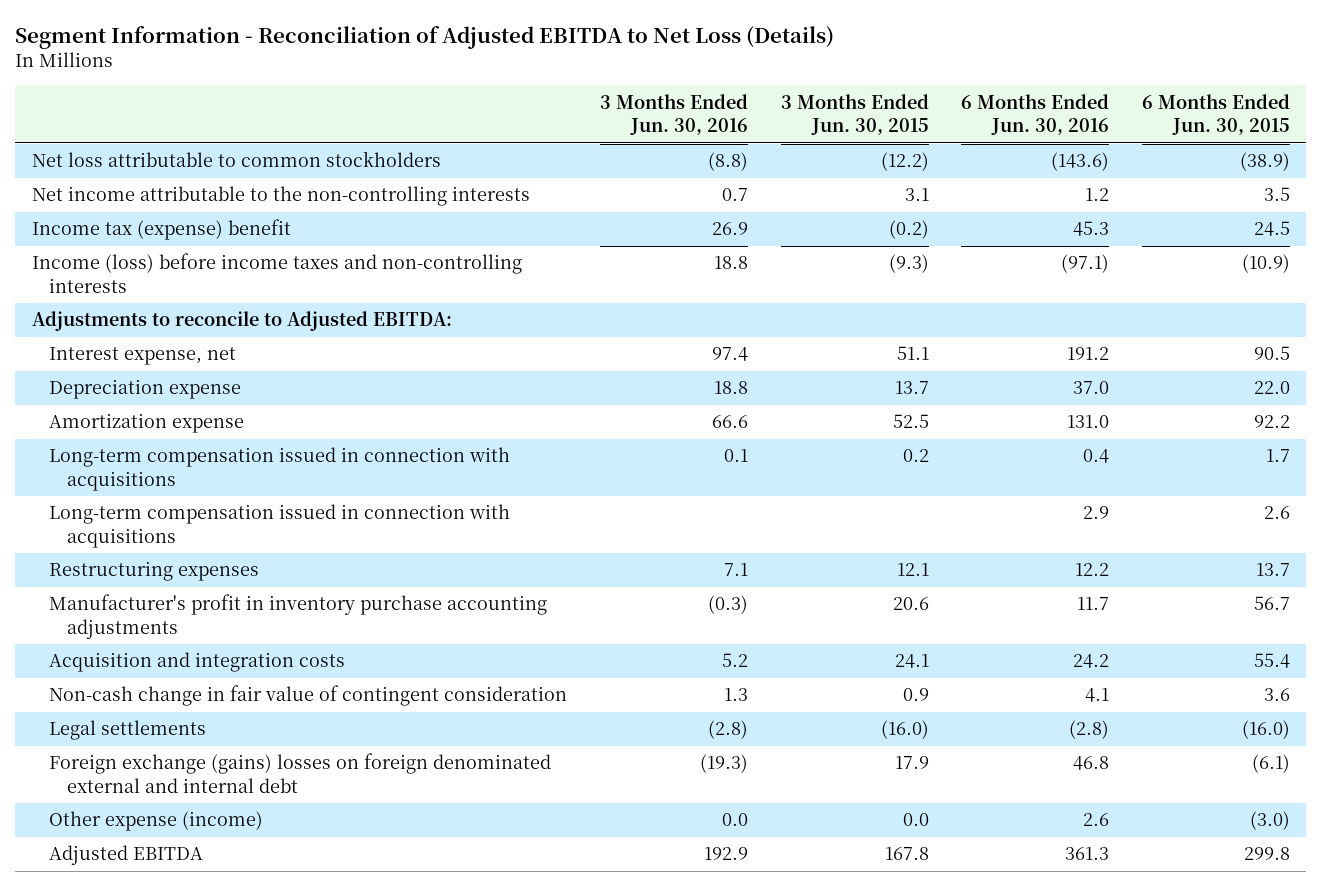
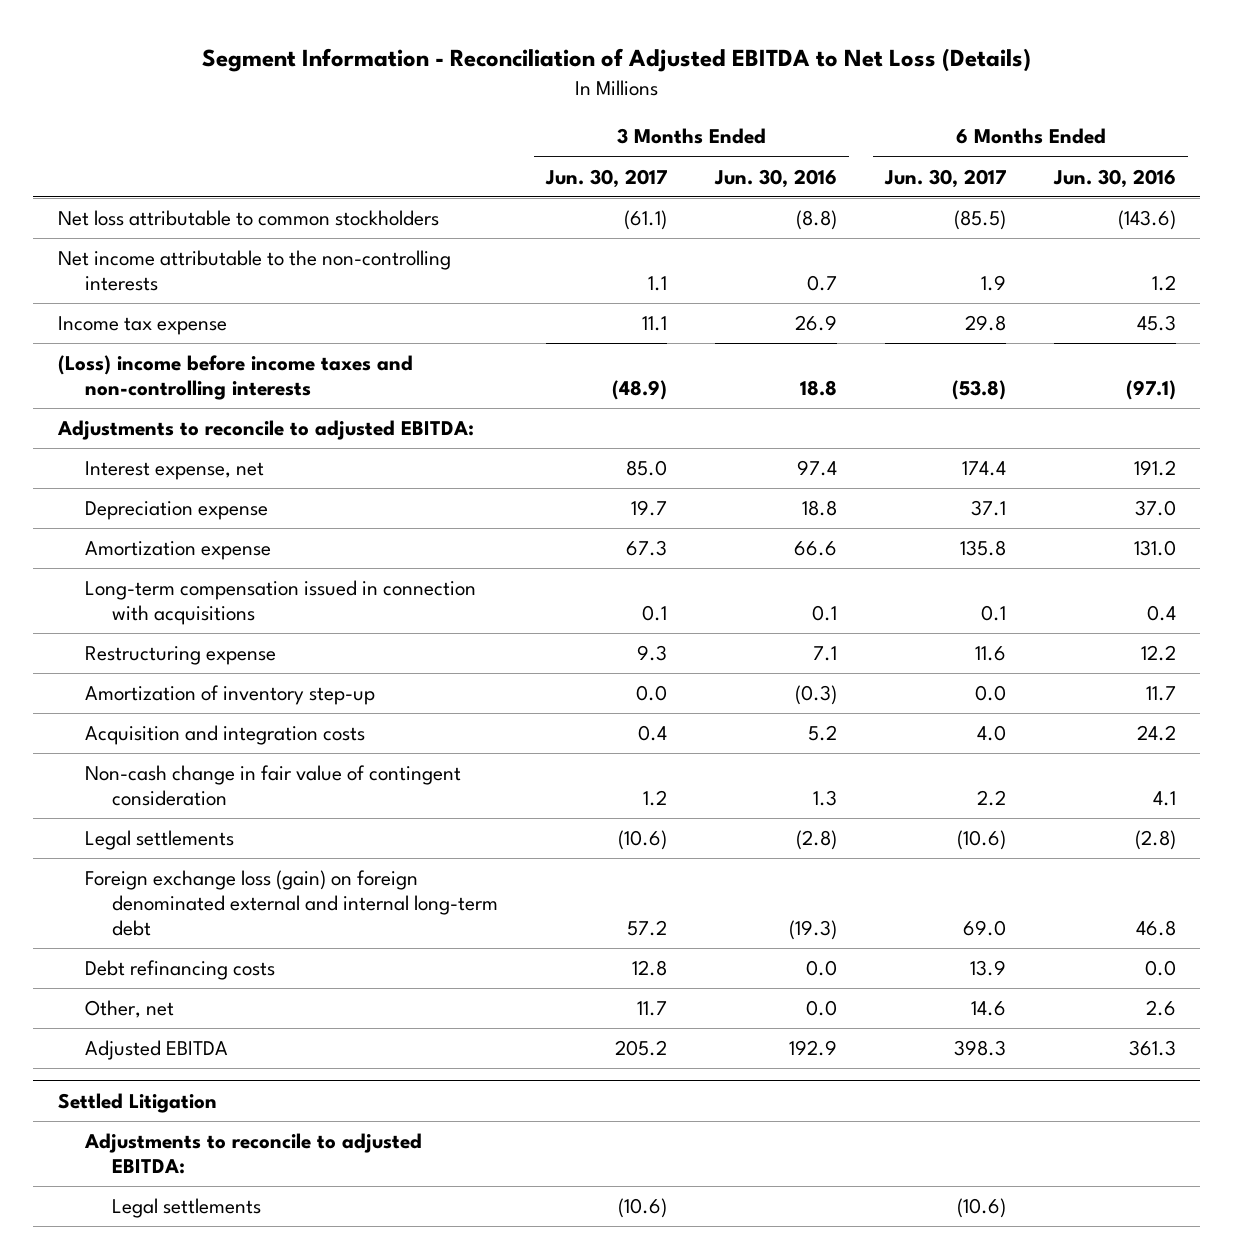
[780,93,929,136] 3 Months Ended Jun. 30, 2015 -> none
[1142,93,1291,136] 6 Months Ended Jun. 30, 2015 -> none
none -> [544,168,667,188] Jun. 30, 2017
none -> [884,168,1007,188] Jun. 30, 2017
[31,219,291,241] Income tax (expense) benefit -> [57,316,227,336] Income tax expense
[31,253,522,293] Income (loss) before income taxes and non-controlling interests -> [57,355,413,401] (Loss) income before income taxes and non-controlling interests
[31,311,452,332] Adjustments to reconcile to Adjusted EBITDA: -> [56,420,474,441] Adjustments to reconcile to adjusted EBITDA:
[49,504,511,548] Long-term compensation issued in connection with acquisitions -> none
[49,561,260,582] Restructuring expenses -> [84,646,276,666] Restructuring expense
[49,594,548,639] Manufacturer's profit in inventory purchase accounting adjustments -> [84,685,375,706] Amortization of inventory step-up
[49,753,552,793] Foreign exchange (gains) losses on foreign denominated external and internal debt -> [84,870,498,936] Foreign exchange loss (gain) on foreign denominated external and internal long-term debt
none -> [84,960,275,981] Debt refinancing costs
[49,811,264,832] Other expense (income) -> [84,1000,174,1019] Other, net
none -> [57,1092,217,1113] Settled Litigation
none -> [83,1133,422,1175] Adjustments to reconcile to adjusted EBITDA:
none -> [111,1198,261,1219] Legal settlements

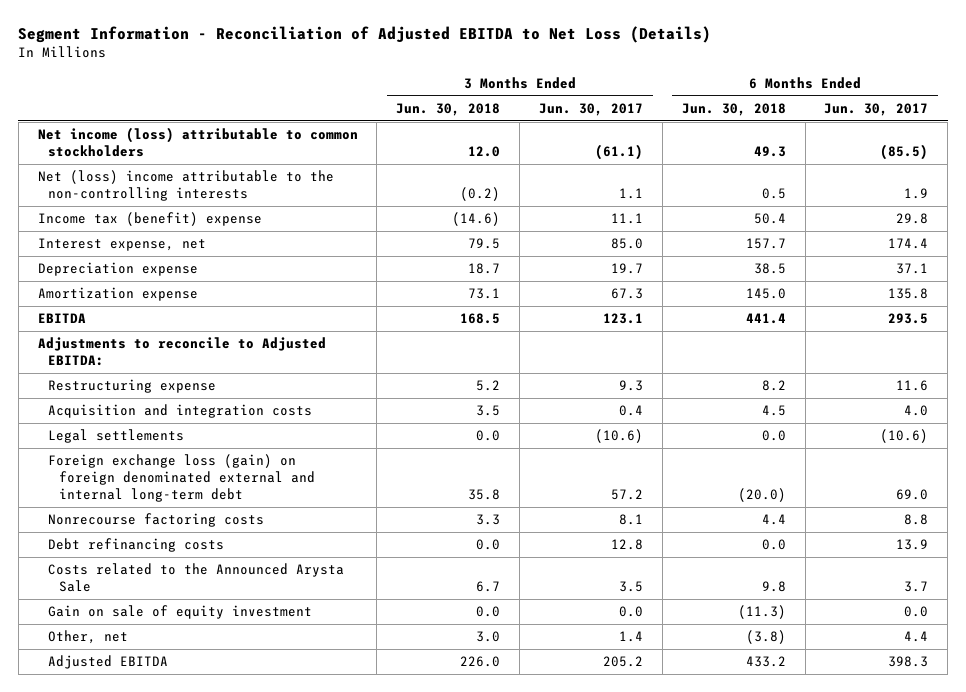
[714,168,838,188] Jun. 30, 2016 -> none
[1053,168,1177,188] Jun. 30, 2016 -> none
none -> [396,102,501,116] Jun. 30, 2018
none -> [681,102,786,116] Jun. 30, 2018
[57,355,413,401] (Loss) income before income taxes and non-controlling interests -> none
[56,420,474,441] Adjustments to reconcile to adjusted EBITDA: -> none
[57,210,439,227] Net loss attributable to common stockholders -> [37,127,358,157] Net income (loss) attributable to common stockholders
[57,250,451,292] Net income attributable to the non-controlling interests -> [37,170,334,201] Net (loss) income attributable to the non-controlling interests
[57,316,227,336] Income tax expense -> [37,212,262,227] Income tax (benefit) expense
[84,580,476,626] Long-term compensation issued in connection with acquisitions -> none
none -> [37,313,86,324] EBITDA
none -> [37,337,326,366] Adjustments to reconcile to Adjusted EBITDA:
[84,685,375,706] Amortization of inventory step-up -> none
[84,765,461,807] Non-cash change in fair value of contingent consideration -> none
none -> [48,513,265,528] Nonrecourse factoring costs
none -> [48,563,345,592] Costs related to the Announced Arysta Sale
none -> [48,605,313,620] Gain on sale of equity investment
[636,1001,667,1017] 11.7 -> [619,631,644,643] 1.4
[971,1001,1007,1017] 14.6 -> [904,631,929,643] 4.4
[57,1092,217,1113] Settled Litigation -> none
[83,1133,422,1175] Adjustments to reconcile to adjusted EBITDA: -> none
[111,1198,261,1219] Legal settlements -> none

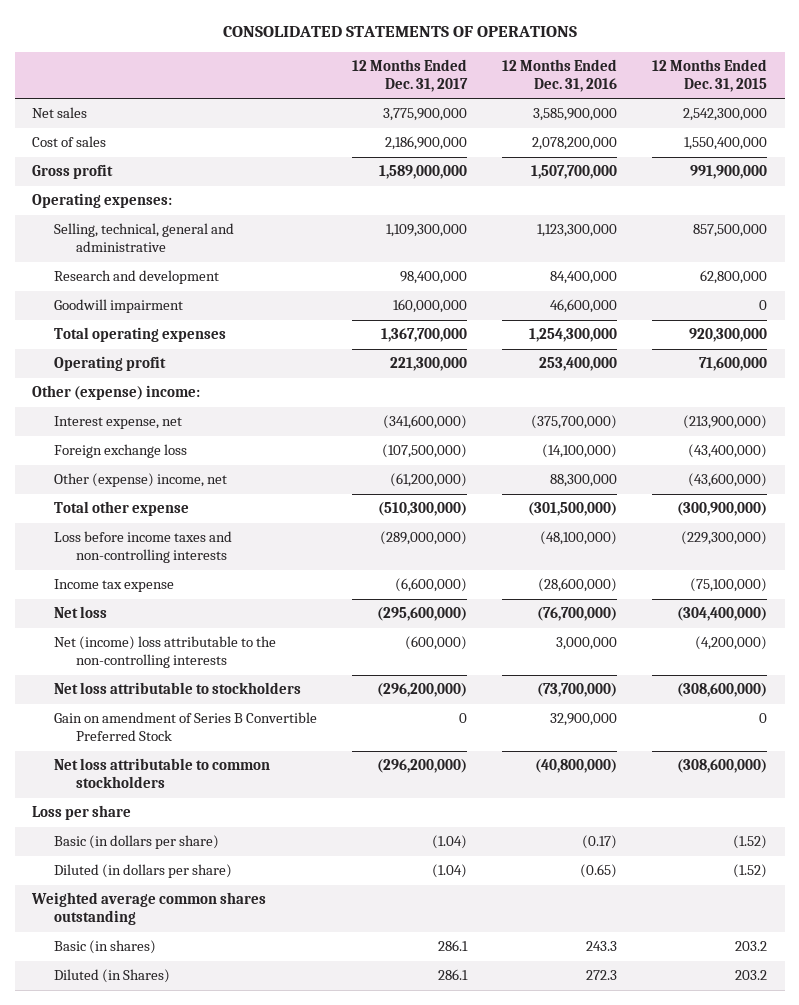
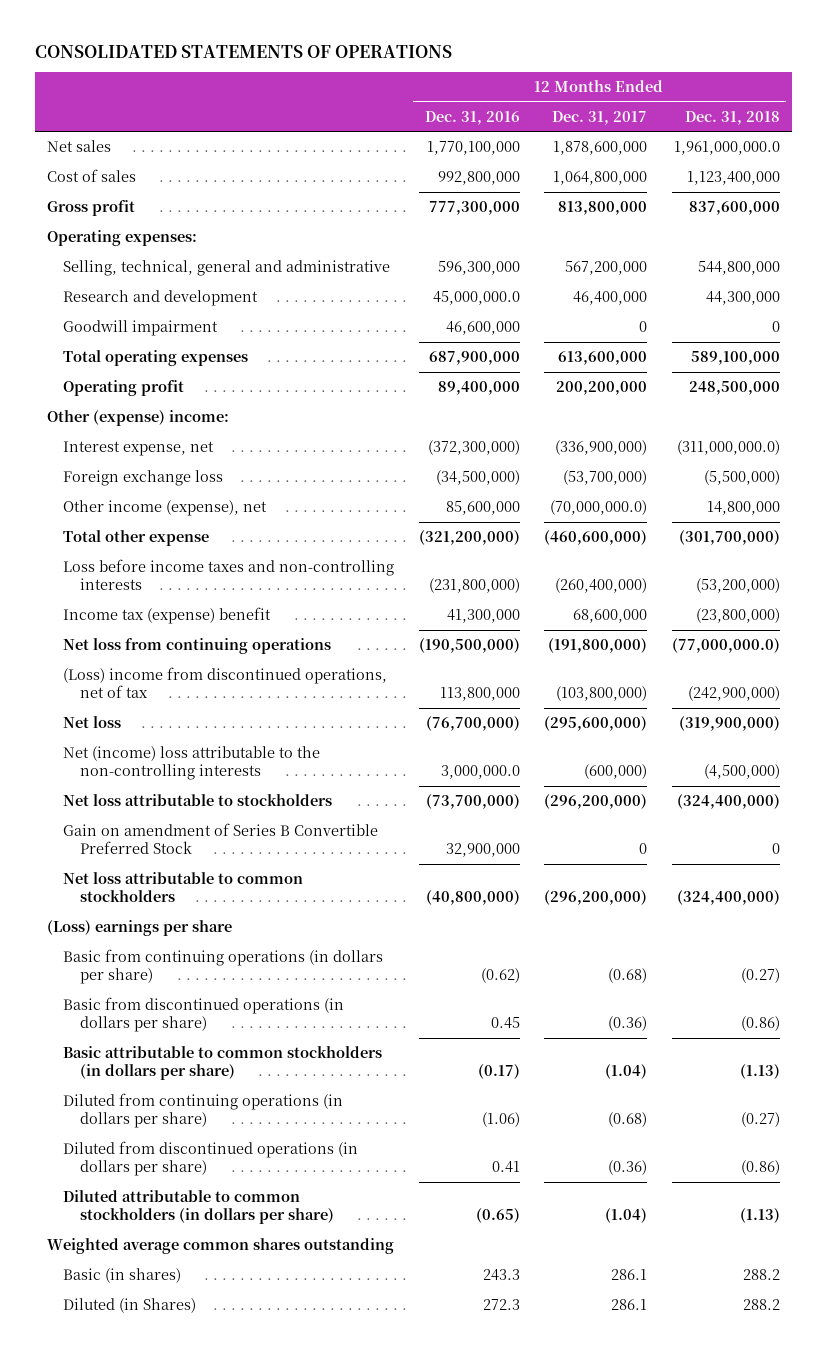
[652,59,768,92] 12 Months Ended Dec. 31, 2015 -> none
none -> [685,111,781,126] Dec. 31, 2018
[383,108,468,122] 3,775,900,000 -> [553,141,648,156] 1,878,600,000
[533,108,618,122] 3,585,900,000 -> [426,141,520,156] 1,770,100,000
[385,136,468,151] 2,186,900,000 -> [553,171,648,186] 1,064,800,000
[532,137,618,151] 2,078,200,000 -> [437,171,520,186] 992,800,000
[379,165,468,180] 1,589,000,000 -> [558,201,648,216] 813,800,000
[531,165,618,180] 1,507,700,000 -> [428,201,520,216] 777,300,000
[386,224,468,238] 1,109,300,000 -> [565,261,648,276] 567,200,000
[537,224,618,238] 1,123,300,000 -> [437,261,520,276] 596,300,000
[400,271,468,285] 98,400,000 -> [573,291,648,306] 46,400,000
[550,271,618,285] 84,400,000 -> [432,291,520,306] 45,000,000.0
[393,299,468,314] 160,000,000 -> [639,321,648,333] 0
[381,328,468,343] 1,367,700,000 -> [558,351,648,366] 613,600,000
[529,328,618,343] 1,254,300,000 -> [428,351,520,366] 687,900,000
[390,357,468,372] 221,300,000 -> [556,381,648,396] 200,200,000
[539,357,618,372] 253,400,000 -> [437,381,520,396] 89,400,000
[383,415,468,430] (341,600,000) -> [555,440,648,456] (336,900,000)
[531,415,618,430] (375,700,000) -> [427,440,520,456] (372,300,000)
[382,444,468,459] (107,500,000) -> [563,470,648,486] (53,700,000)
[542,444,618,459] (14,100,000) -> [435,470,520,486] (34,500,000)
[54,473,228,488] Other (expense) income, net -> [63,500,268,517] Other income (expense), net
[390,473,468,488] (61,200,000) -> [550,500,648,516] (70,000,000.0)
[550,474,618,488] 88,300,000 -> [445,501,520,516] 85,600,000
[378,502,468,517] (510,300,000) -> [544,530,648,546] (460,600,000)
[528,502,618,517] (301,500,000) -> [418,530,520,546] (321,200,000)
[380,531,468,546] (289,000,000) -> [555,578,648,594] (260,400,000)
[540,531,618,546] (48,100,000) -> [428,578,520,594] (231,800,000)
[54,579,175,593] Income tax expense -> [63,607,272,625] Income tax (expense) benefit
[395,578,468,593] (6,600,000) -> [573,609,648,624] 68,600,000
[538,578,618,593] (28,600,000) -> [446,609,520,624] 41,300,000
none -> [63,638,332,655] Net loss from continuing operations
none -> [63,667,388,699] (Loss) income from discontinued operations, net of tax
[556,637,618,651] 3,000,000 -> [440,765,520,780] 3,000,000.0
[32,805,132,821] Loss per share -> [47,920,233,937] (Loss) earnings per share
none -> [63,949,384,985] Basic from continuing operations (in dollars per share)
none -> [63,997,345,1033] Basic from discontinued operations (in dollars per share)
[54,835,220,850] Basic (in dollars per share) -> [63,1046,383,1081] Basic attributable to common stockholders (in dollars per share)
none -> [63,1093,344,1129] Diluted from continuing operations (in dollars per share)
none -> [63,1141,359,1177] Diluted from discontinued operations (in dollars per share)
[54,864,233,879] Diluted (in dollars per share) -> [63,1190,334,1225] Diluted attributable to common stockholders (in dollars per share)

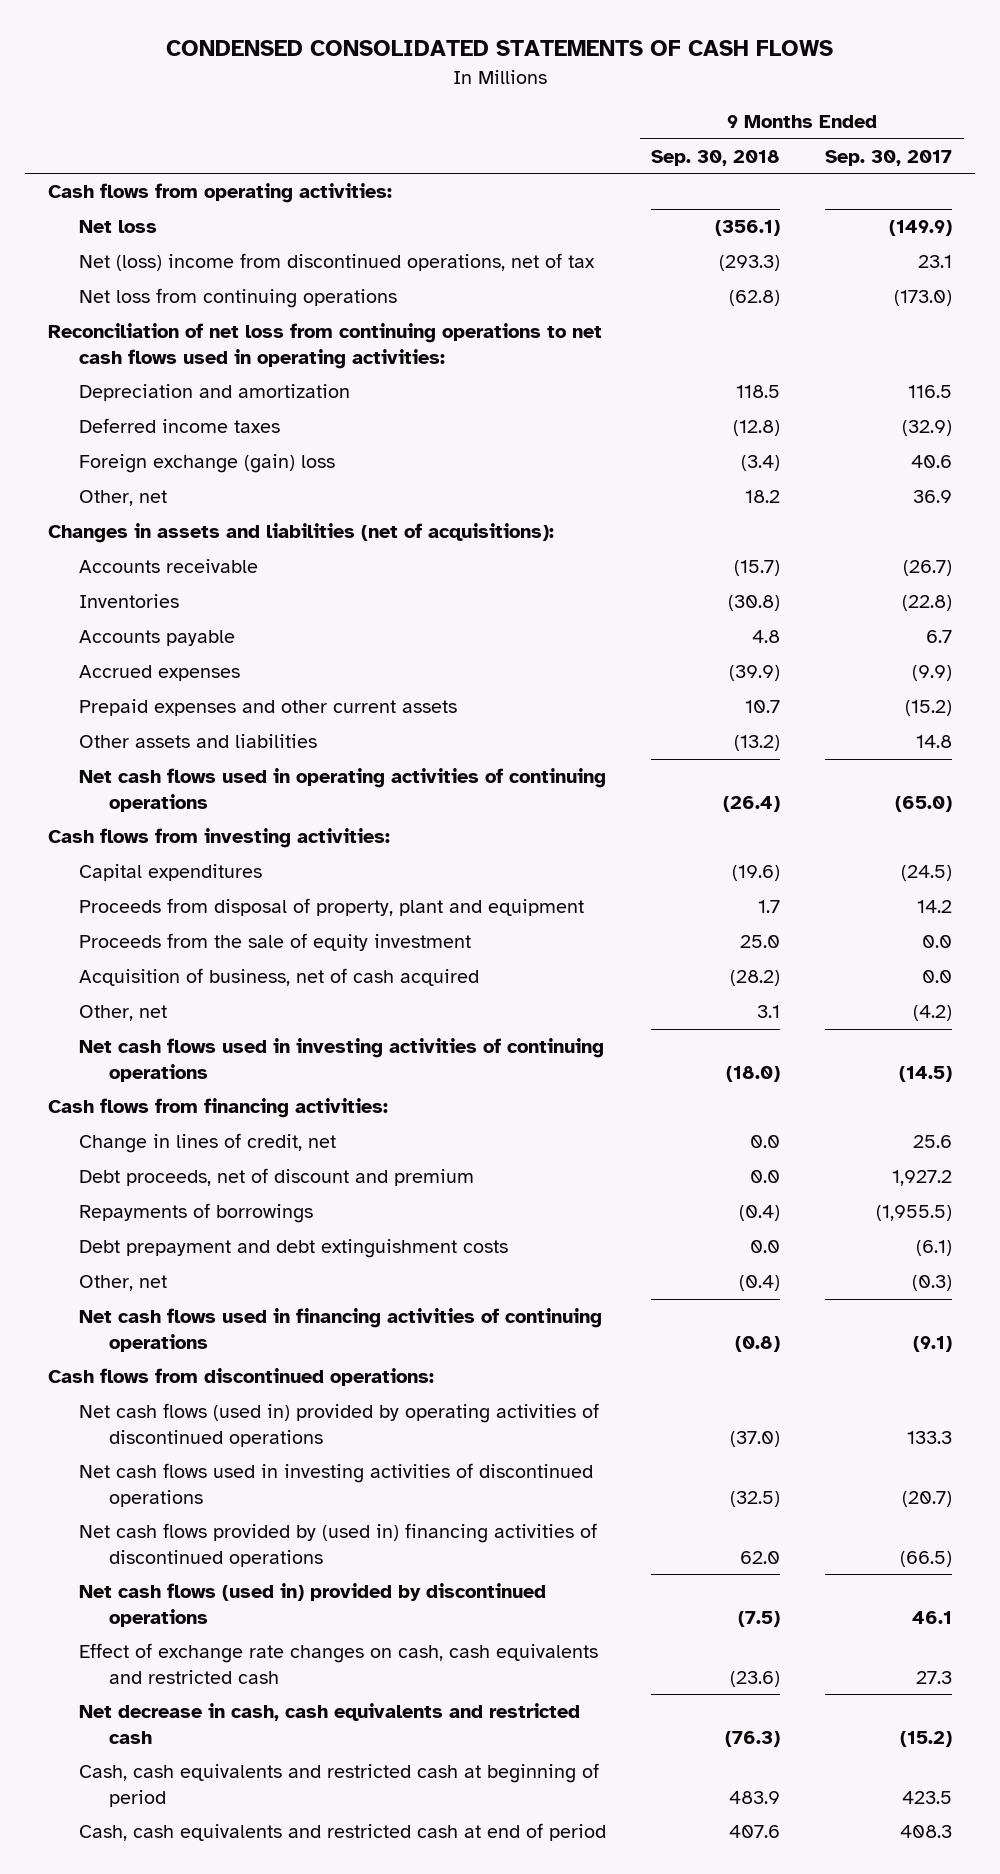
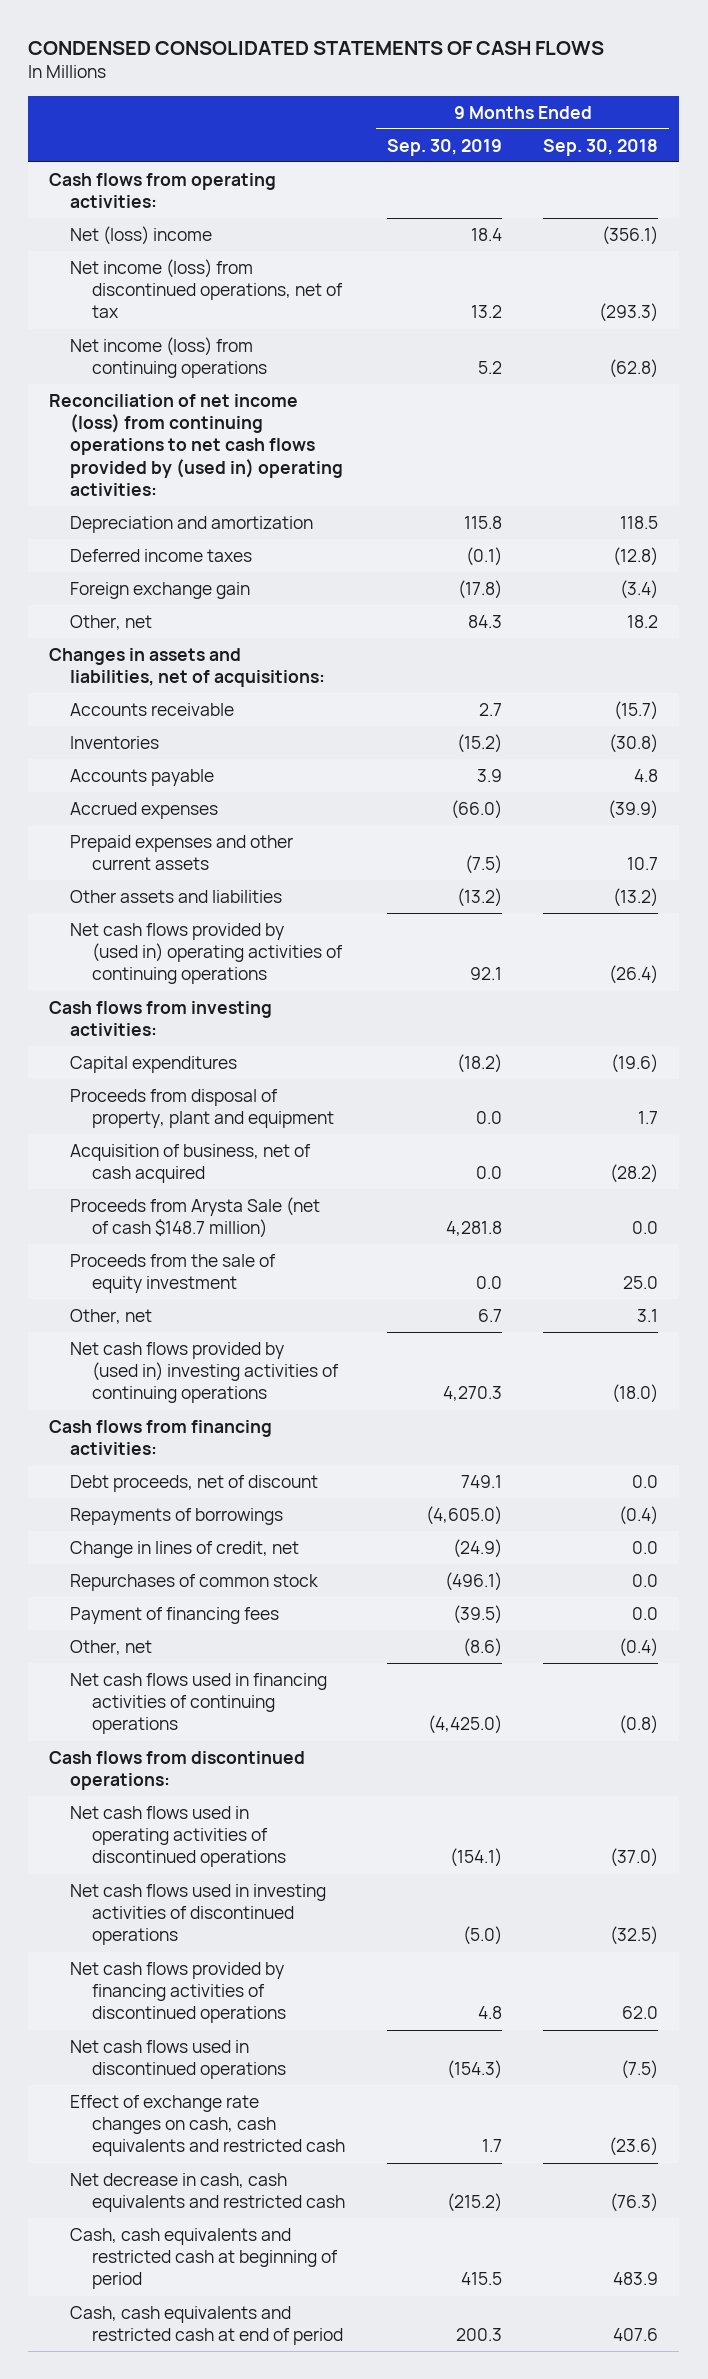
[825,149,953,166] Sep. 30, 2017 -> none
none -> [386,138,502,156] Sep. 30, 2019
[78,220,157,234] Net loss -> [70,225,213,245] Net (loss) income
[78,253,595,272] Net (loss) income from discontinued operations, net of tax -> [70,258,343,319] Net income (loss) from discontinued operations, net of tax
[78,288,397,309] Net loss from continuing operations -> [70,336,267,379] Net income (loss) from continuing operations
[47,323,602,369] Reconciliation of net loss from continuing operations to net cash flows used in operating activities: -> [49,393,344,497] Reconciliation of net income (loss) from continuing operations to net cash flows provided by (used in) operating activities:
[78,454,335,474] Foreign exchange (gain) loss -> [70,581,251,599] Foreign exchange gain
[47,523,554,544] Changes in assets and liabilities (net of acquisitions): -> [49,647,326,688] Changes in assets and liabilities, net of acquisitions:
[78,768,606,812] Net cash flows used in operating activities of continuing operations -> [70,922,343,985] Net cash flows provided by (used in) operating activities of continuing operations
none -> [70,1196,321,1239] Proceeds from Arysta Sale (net of cash $148.7 million)
[78,933,471,952] Proceeds from the sale of equity investment -> [70,1253,277,1294] Proceeds from the sale of equity investment
[78,1038,604,1082] Net cash flows used in investing activities of continuing operations -> [70,1341,339,1404] Net cash flows provided by (used in) investing activities of continuing operations
[78,1168,474,1187] Debt proceeds, net of discount and premium -> [70,1474,319,1492] Debt proceeds, net of discount
[78,1133,336,1154] Change in lines of credit, net -> [70,1540,300,1558] Change in lines of credit, net
none -> [70,1573,320,1591] Repurchases of common stock
[78,1239,508,1259] Debt prepayment and debt extinguishment costs -> [70,1606,280,1624] Payment of financing fees
[78,1403,599,1447] Net cash flows (used in) provided by operating activities of discontinued operations -> [70,1805,286,1868] Net cash flows used in operating activities of discontinued operations
[78,1523,597,1567] Net cash flows provided by (used in) financing activities of discontinued operations -> [70,1961,286,2024] Net cash flows provided by financing activities of discontinued operations
[78,1583,546,1627] Net cash flows (used in) provided by discontinued operations -> [70,2039,286,2080] Net cash flows used in discontinued operations

